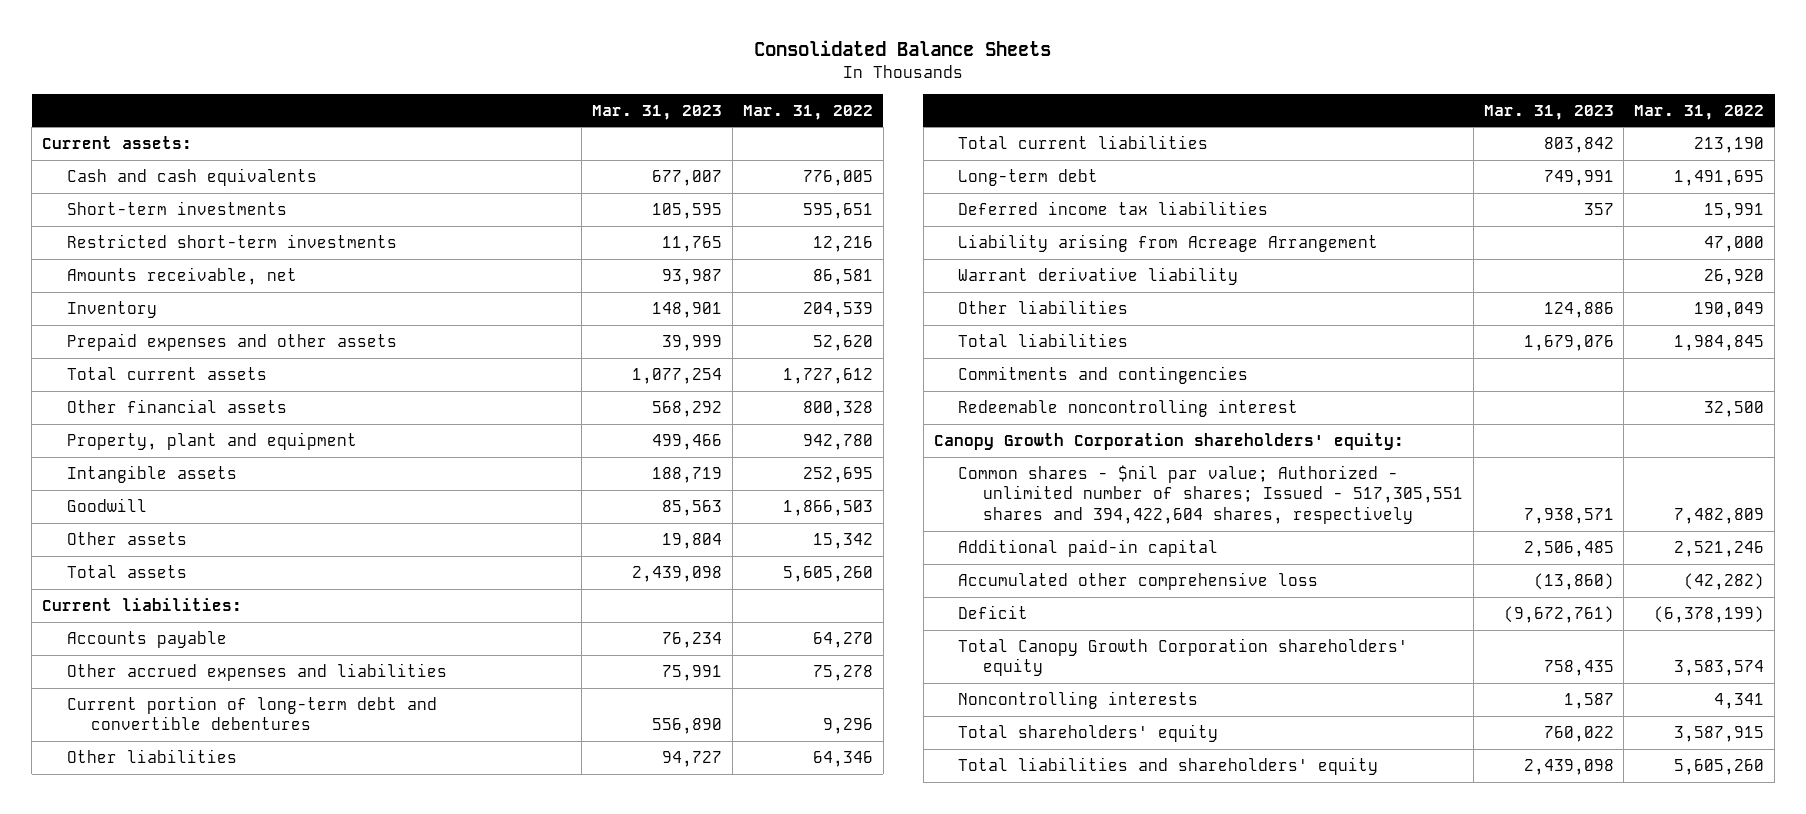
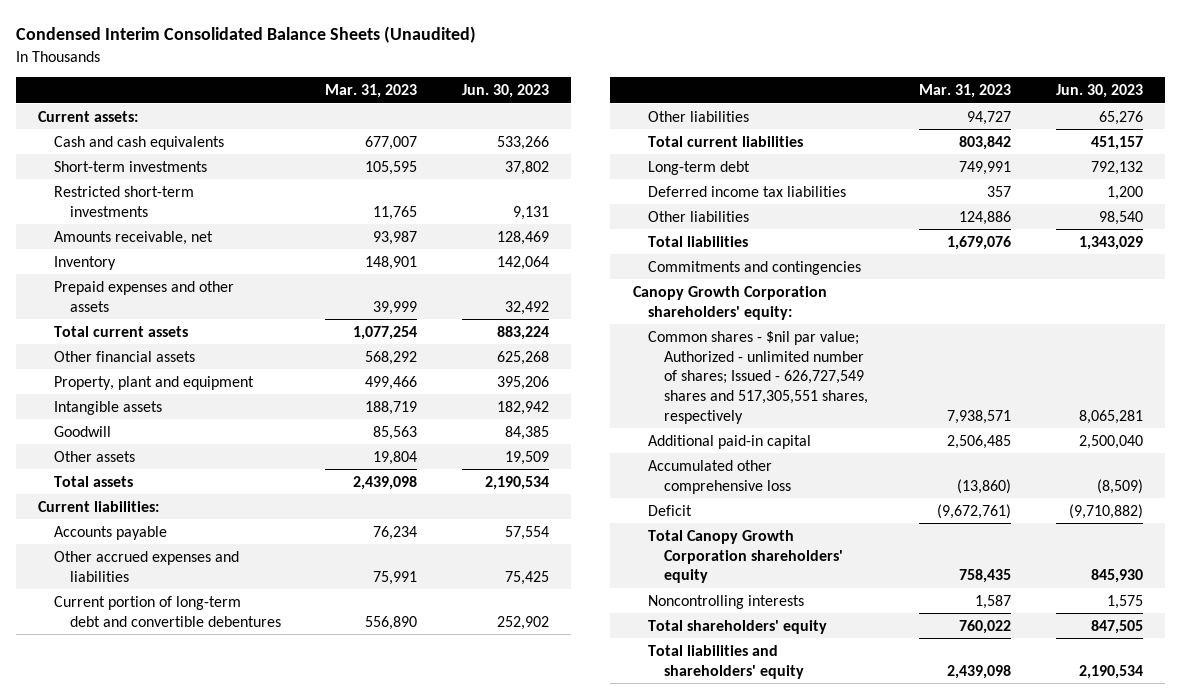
[754,40,1052,57] Consolidated Balance Sheets -> [15,26,476,44] Condensed Interim Consolidated Balance Sheets (Unaudited)
[742,104,873,120] Mar. 31, 2022 -> none
none -> [461,84,549,99] Jun. 30, 2023
[958,233,1379,252] Liability arising from Acreage Arrangement -> none
[958,266,1239,285] Warrant derivative liability -> none
[958,398,1299,417] Redeemable noncontrolling interest -> none
[958,464,1463,524] Common shares - $nil par value; Authorized - unlimited number of shares; Issued - 517,305,551 shares and 394,422,604 shares, respectively -> [648,330,868,424] Common shares - $nil par value; Authorized - unlimited number of shares; Issued - 626,727,549 shares and 517,305,551 shares, respectively

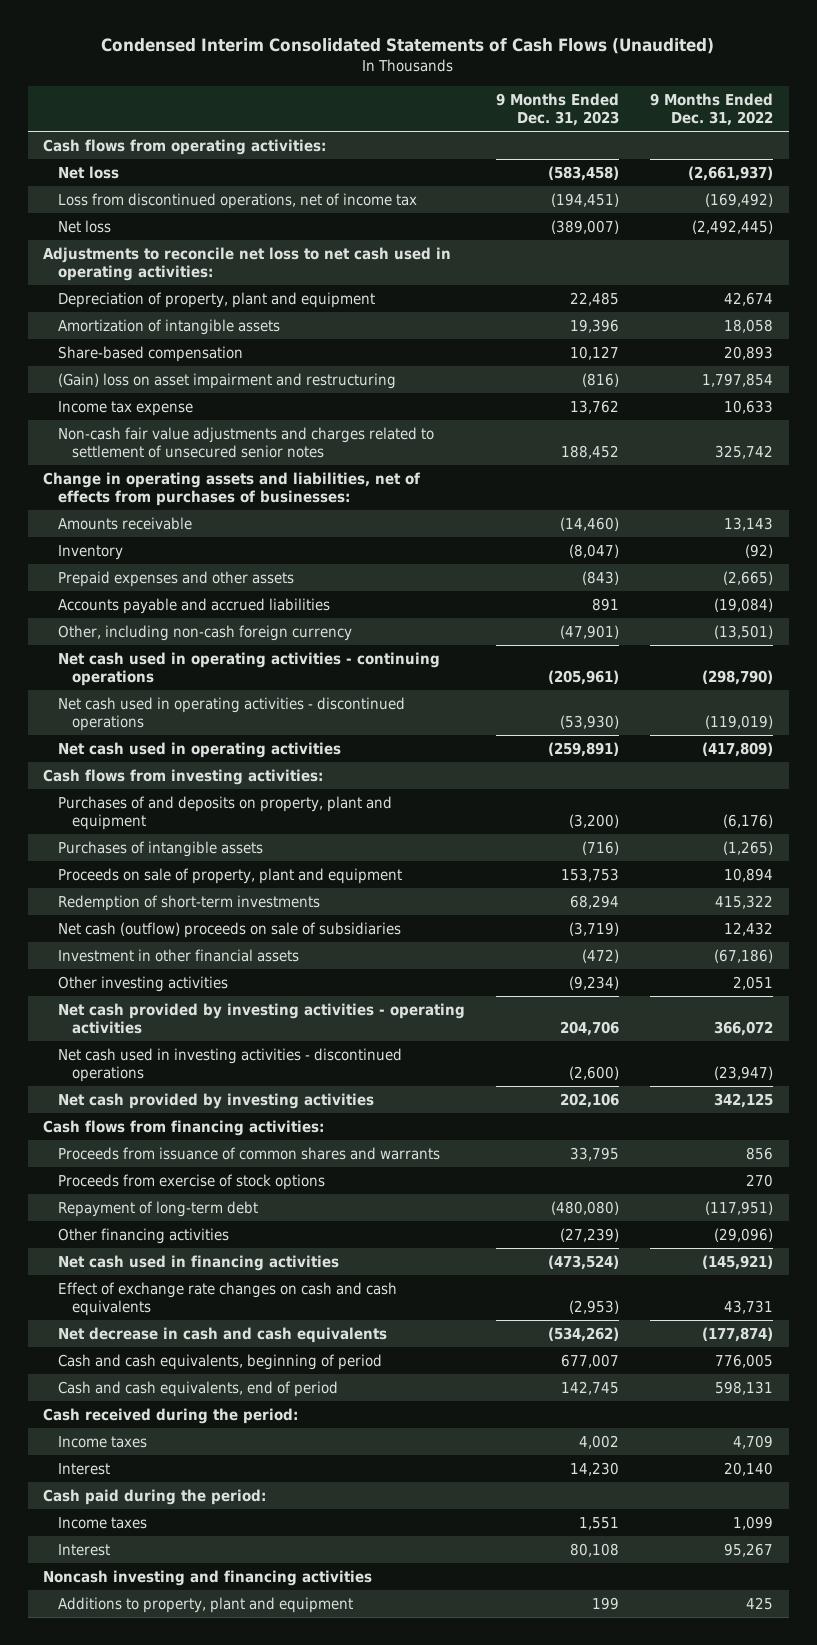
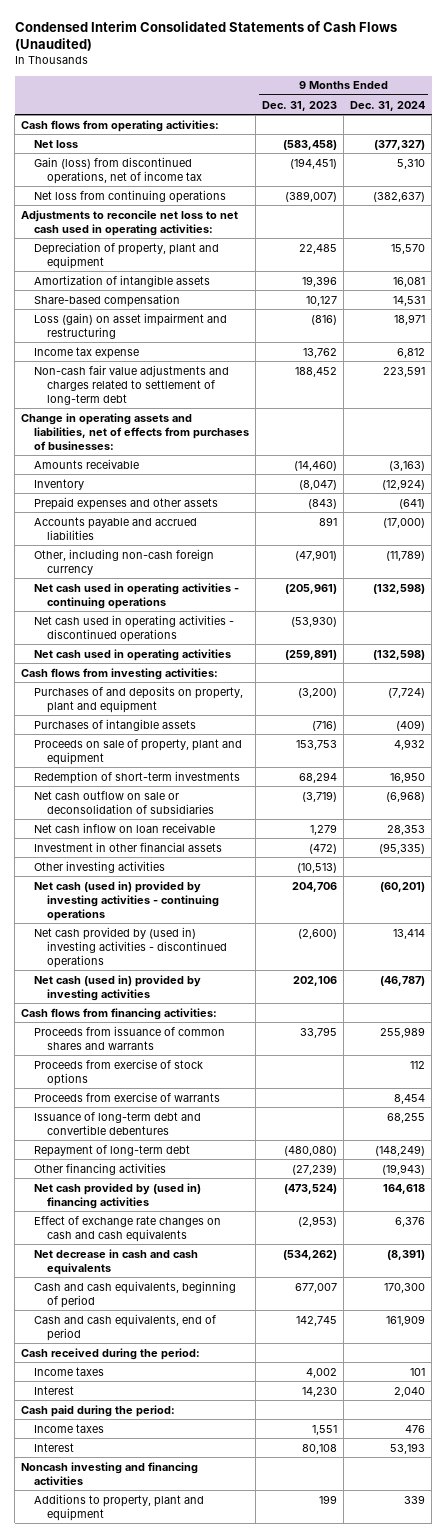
[650,93,774,127] 9 Months Ended Dec. 31, 2022 -> none
none -> [350,100,426,111] Dec. 31, 2024
[57,192,417,209] Loss from discontinued operations, net of income tax -> [34,156,202,184] Gain (loss) from discontinued operations, net of income tax
[57,219,111,233] Net loss -> [34,189,227,203] Net loss from continuing operations
[57,372,396,389] (Gain) loss on asset impairment and restructuring -> [34,312,228,339] Loss (gain) on asset impairment and restructuring
[57,426,434,459] Non-cash fair value adjustments and charges related to settlement of unsecured senior notes -> [34,364,230,405] Non-cash fair value adjustments and charges related to settlement of long-term debt
[57,921,401,938] Net cash (outflow) proceeds on sale of subsidiaries -> [34,790,214,814] Net cash outflow on sale or deconsolidation of subsidiaries
none -> [34,822,216,833] Net cash inflow on loan receivable
[569,975,620,990] (9,234) -> [297,862,338,873] (10,513)
[57,1002,465,1035] Net cash provided by investing activities - operating activities -> [34,880,219,921] Net cash (used in) provided by investing activities - continuing operations
[57,1047,402,1083] Net cash used in investing activities - discontinued operations -> [34,926,227,968] Net cash provided by (used in) investing activities - discontinued operations
[57,1092,374,1109] Net cash provided by investing activities -> [34,974,202,1001] Net cash (used in) provided by investing activities
none -> [34,1091,221,1102] Proceeds from exercise of warrants
none -> [34,1111,202,1135] Issuance of long-term debt and convertible debentures
[57,1254,339,1271] Net cash used in financing activities -> [34,1182,202,1209] Net cash provided by (used in) financing activities

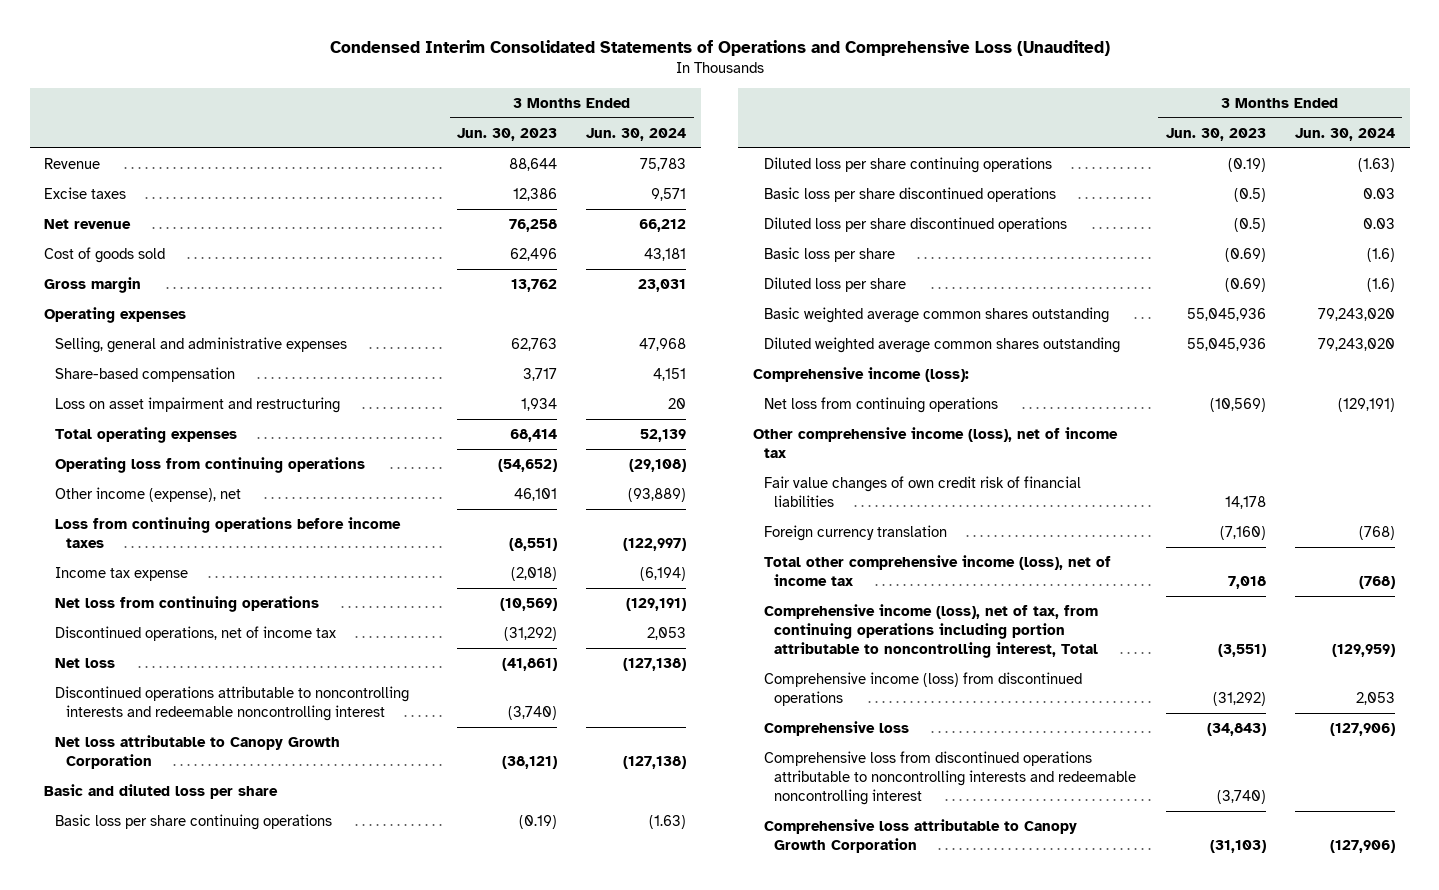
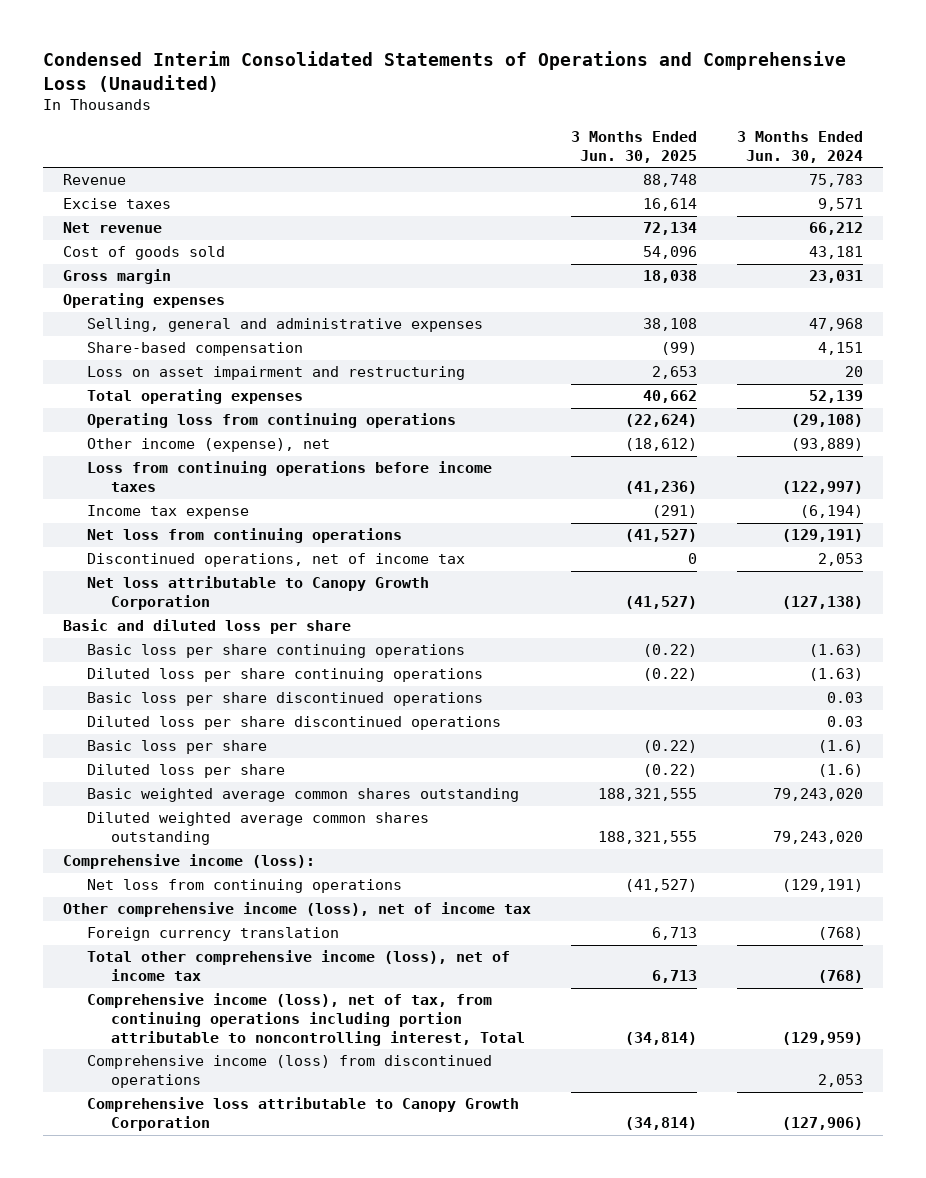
[457,127,558,141] Jun. 30, 2023 -> none
none -> [570,131,697,163] 3 Months Ended Jun. 30, 2025
[55,658,116,669] Net loss -> none
[55,686,410,721] Discontinued operations attributable to noncontrolling interests and redeemable noncontrolling interest -> none
[763,476,1081,507] Fair value changes of own credit risk of financial liabilities -> none
[763,721,909,737] Comprehensive loss -> none
[763,751,1137,805] Comprehensive loss from discontinued operations attributable to noncontrolling interests and redeemable noncontrolling interest -> none

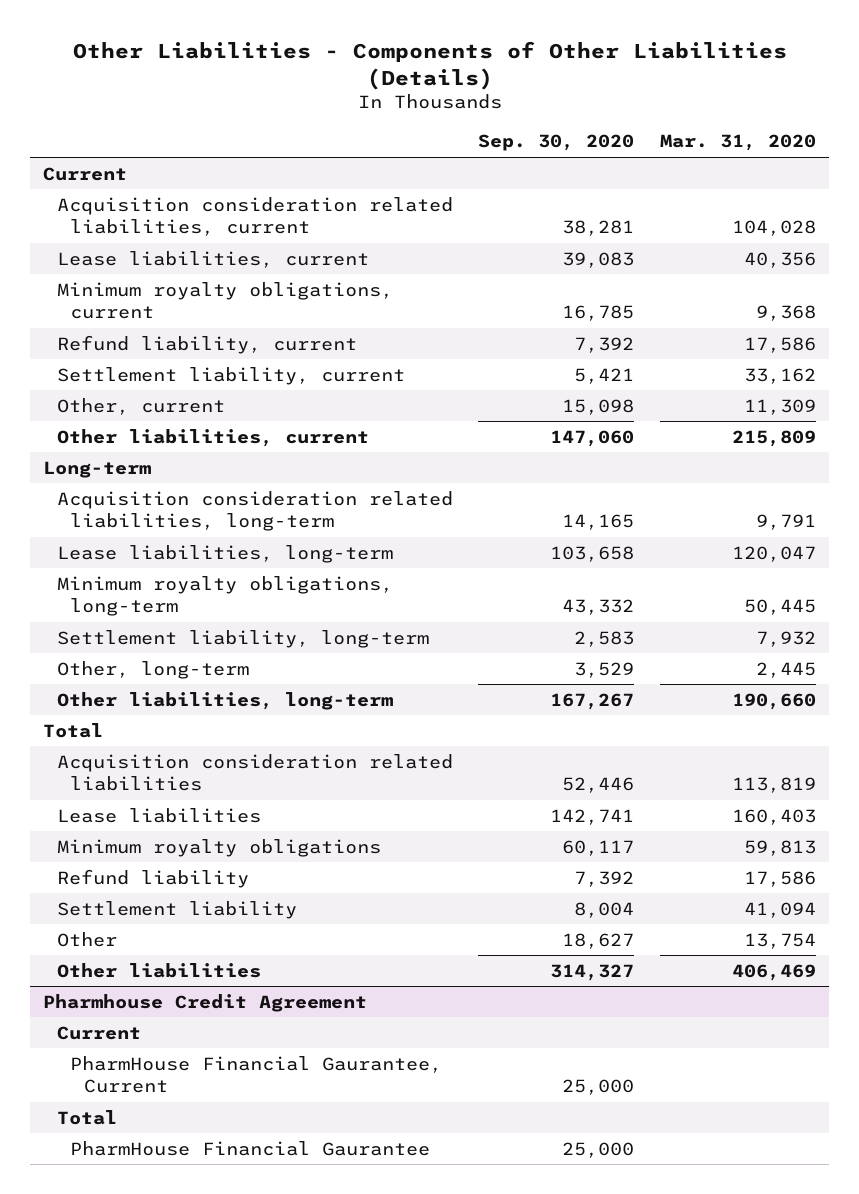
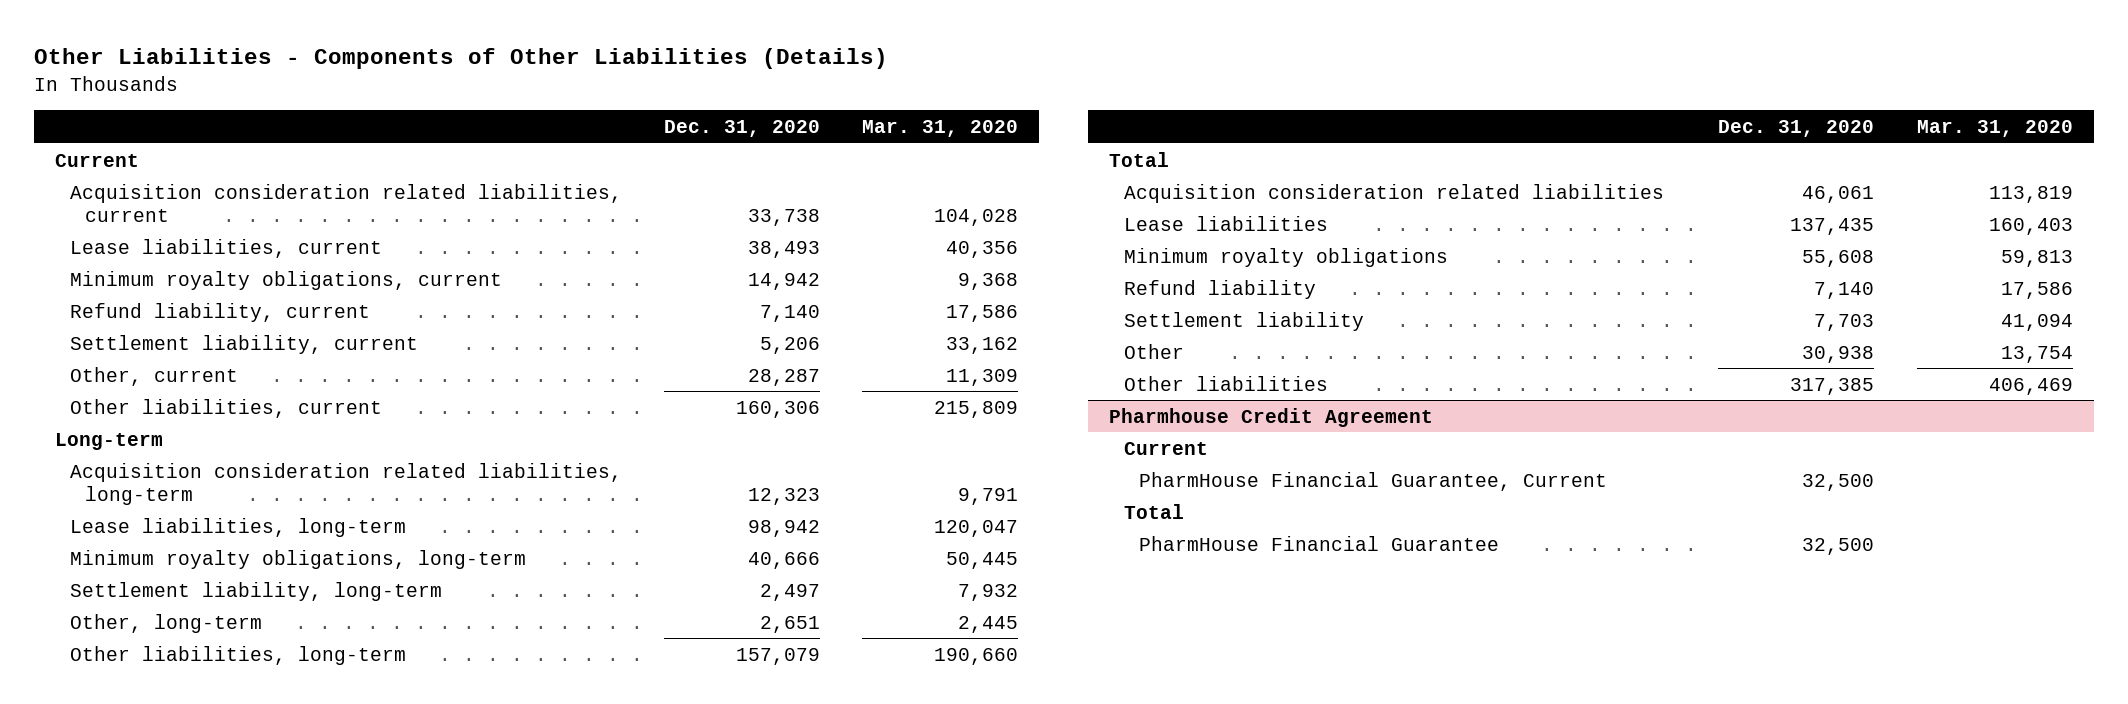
[478,134,635,152] Sep. 30, 2020 -> none
none -> [663,120,820,138] Dec. 31, 2020
[70,1055,443,1093] PharmHouse Financial Gaurantee, Current -> [1139,471,1608,491] PharmHouse Financial Guarantee, Current
[70,1140,431,1156] PharmHouse Financial Gaurantee -> [1139,535,1500,551] PharmHouse Financial Guarantee

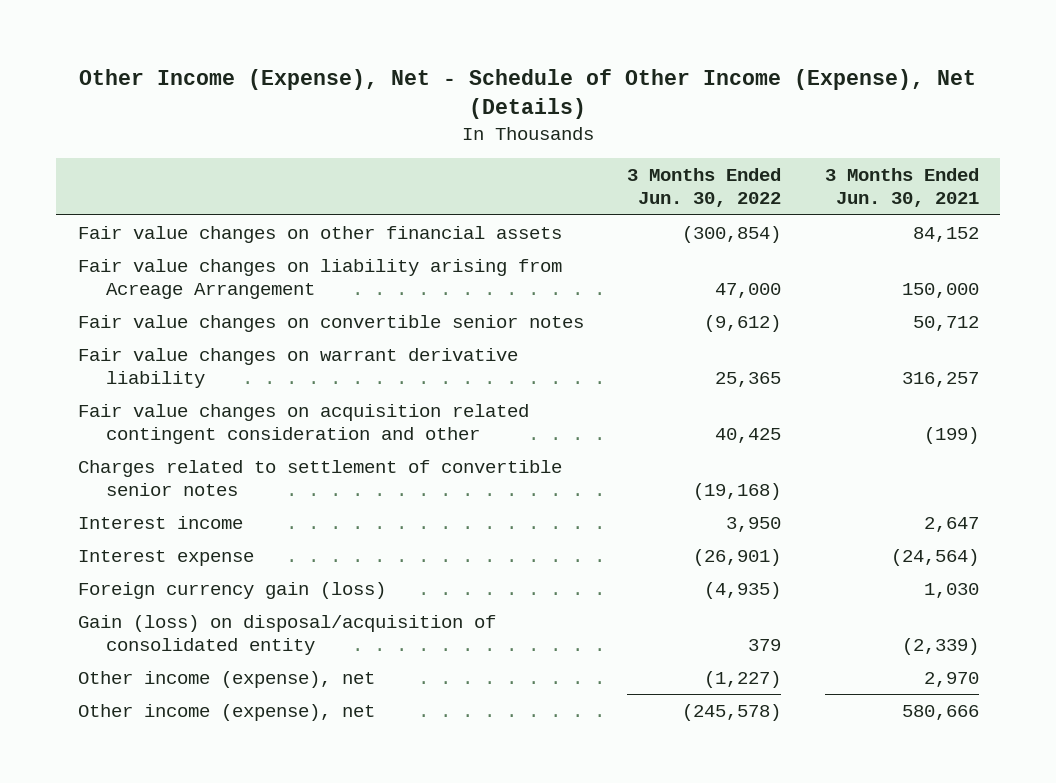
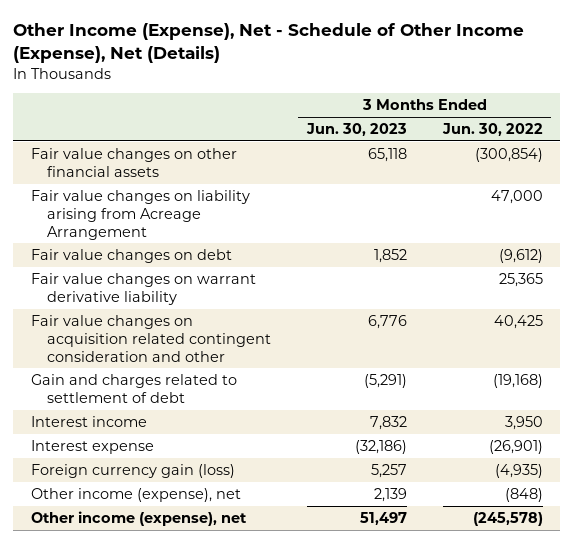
[824,168,979,208] 3 Months Ended Jun. 30, 2021 -> none
none -> [305,123,407,137] Jun. 30, 2023
[77,314,584,332] Fair value changes on convertible senior notes -> [31,249,233,264] Fair value changes on debt
[77,459,562,496] Charges related to settlement of convertible senior notes -> [31,374,238,403] Gain and charges related to settlement of debt
[77,614,496,655] Gain (loss) on disposal/acquisition of consolidated entity -> none
[704,670,782,688] (1,227) -> [504,488,543,503] (848)

